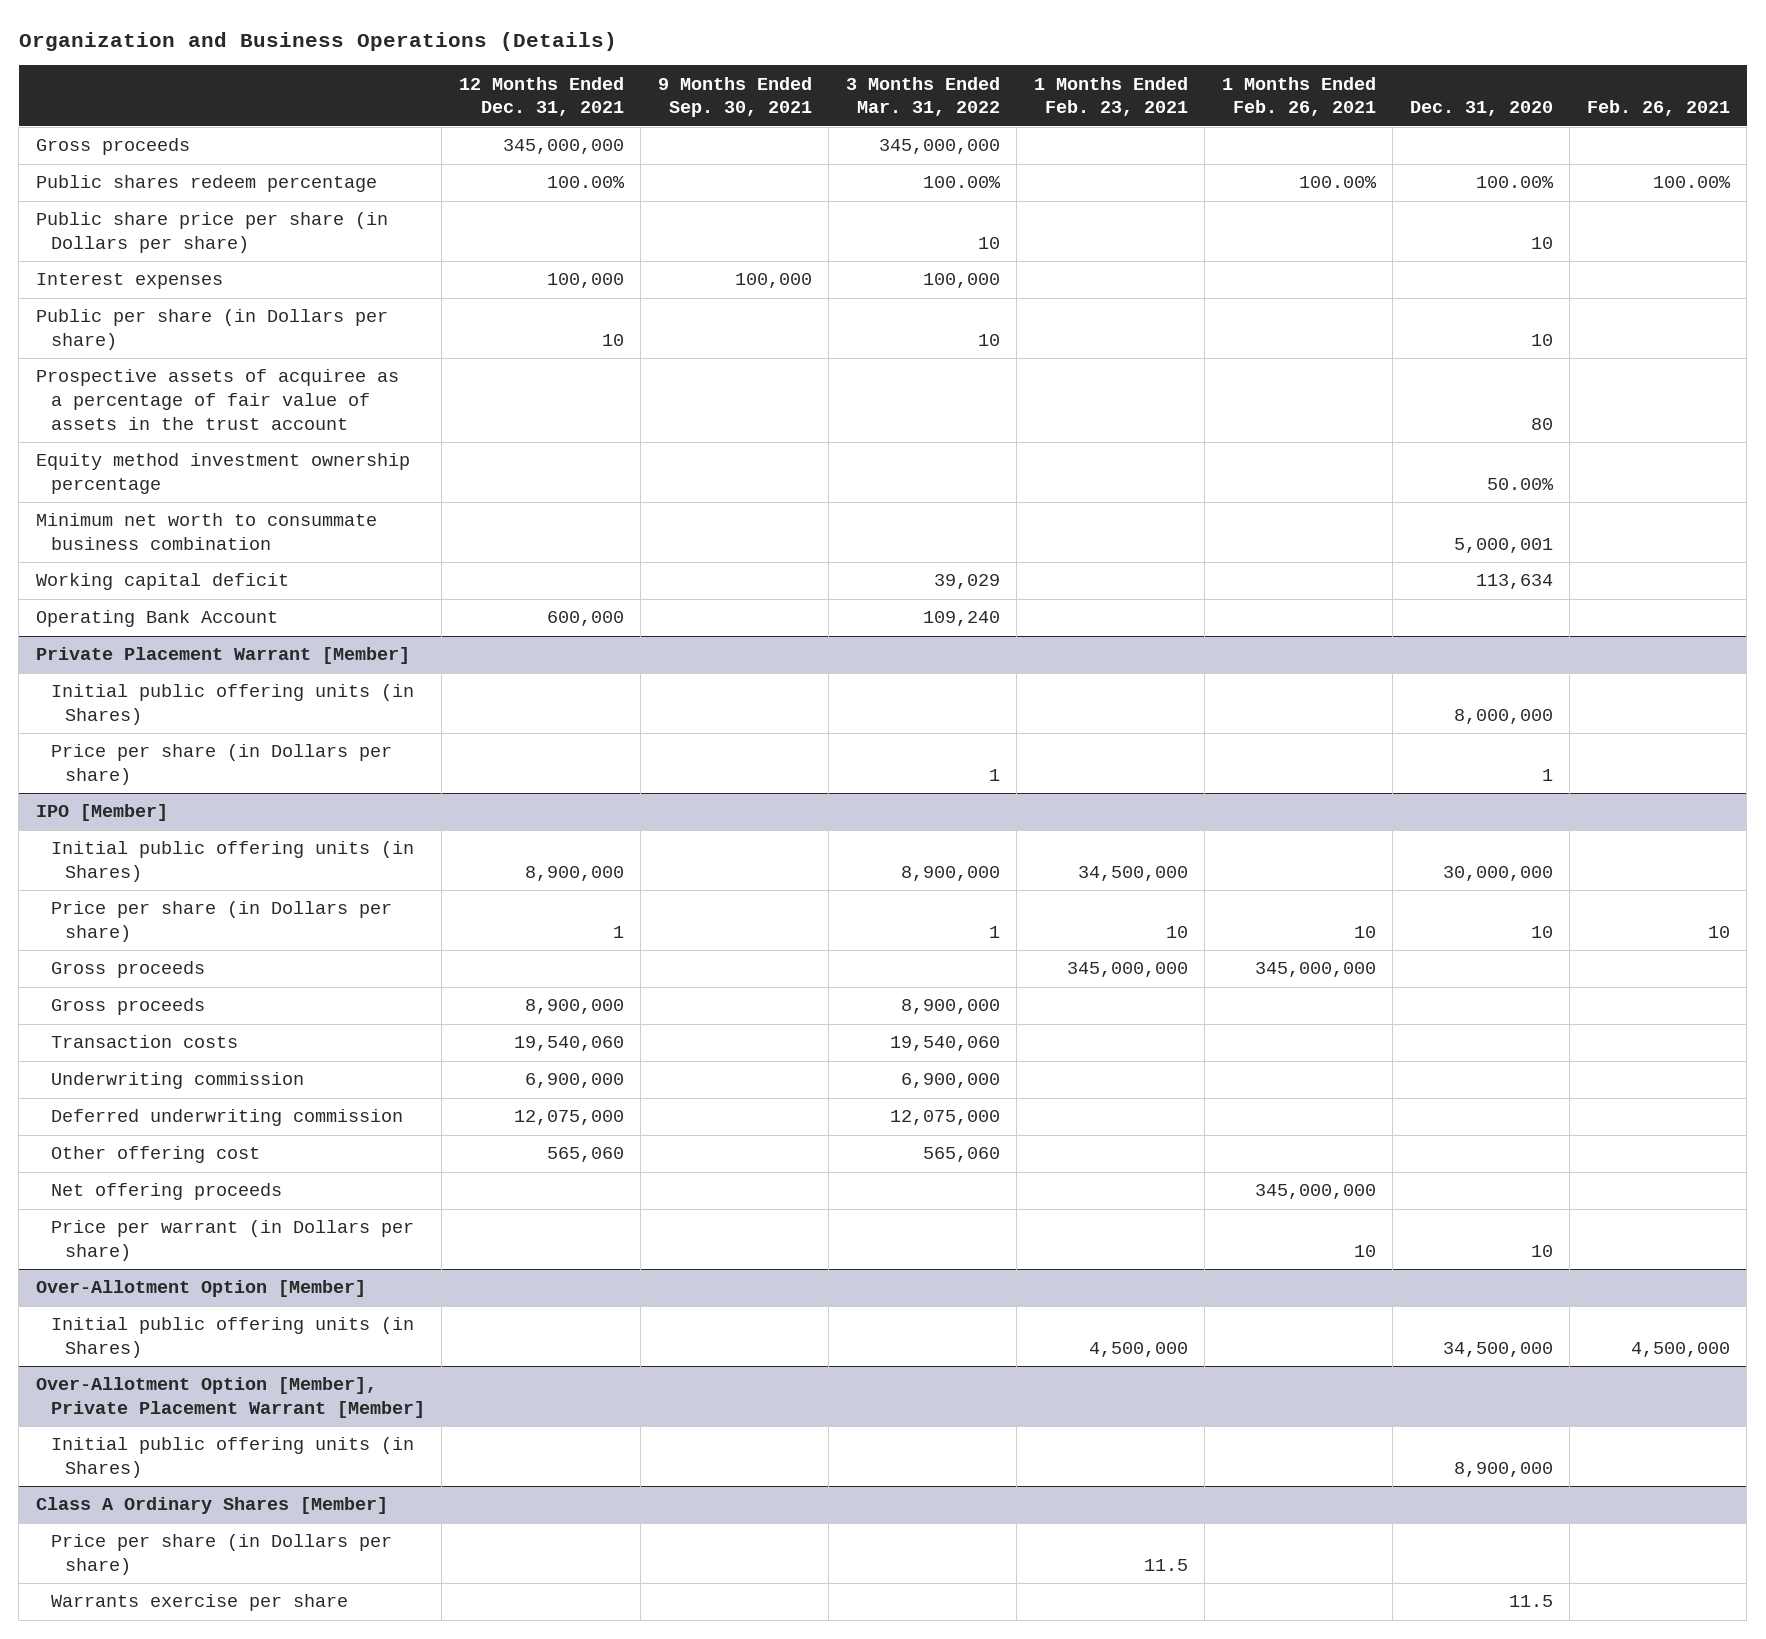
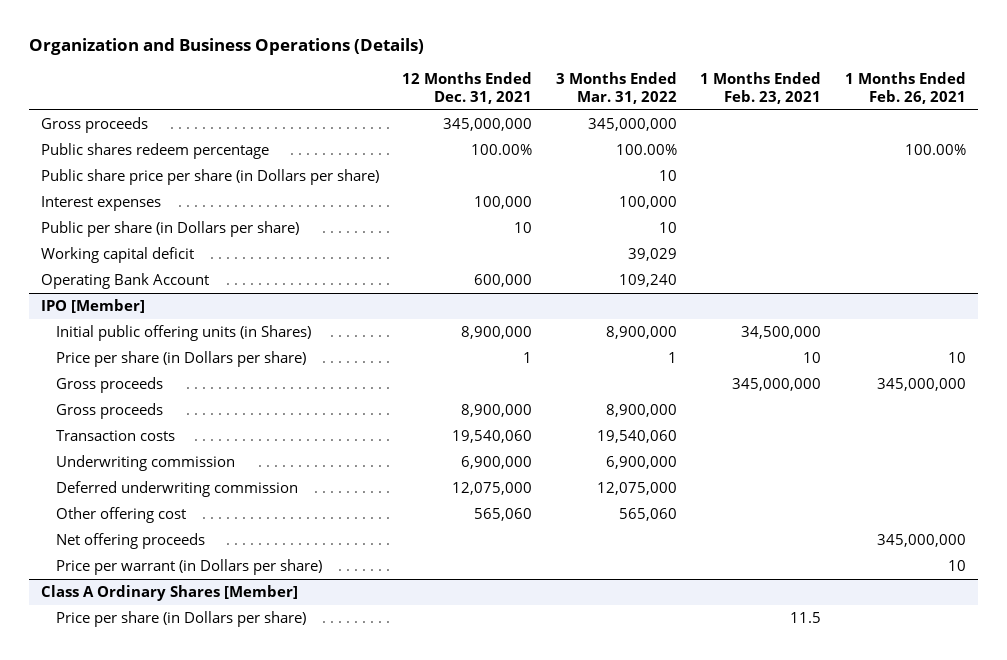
[657,76,812,118] 9 Months Ended Sep. 30, 2021 -> none
[1409,101,1553,117] Dec. 31, 2020 -> none
[1586,100,1730,117] Feb. 26, 2021 -> none
[35,369,399,430] Prospective assets of acquiree as a percentage of fair value of assets in the trust account -> none
[35,453,410,494] Equity method investment ownership percentage -> none
[35,513,377,550] Minimum net worth to consummate business combination -> none
[35,647,410,665] Private Placement Warrant [Member] -> none
[50,684,414,725] Initial public offering units (in Shares) -> none
[50,744,392,785] Price per share (in Dollars per share) -> none
[35,1280,366,1298] Over-Allotment Option [Member] -> none
[50,1317,414,1358] Initial public offering units (in Shares) -> none
[35,1377,425,1418] Over-Allotment Option [Member], Private Placement Warrant [Member] -> none
[50,1437,414,1478] Initial public offering units (in Shares) -> none
[50,1594,348,1612] Warrants exercise per share -> none

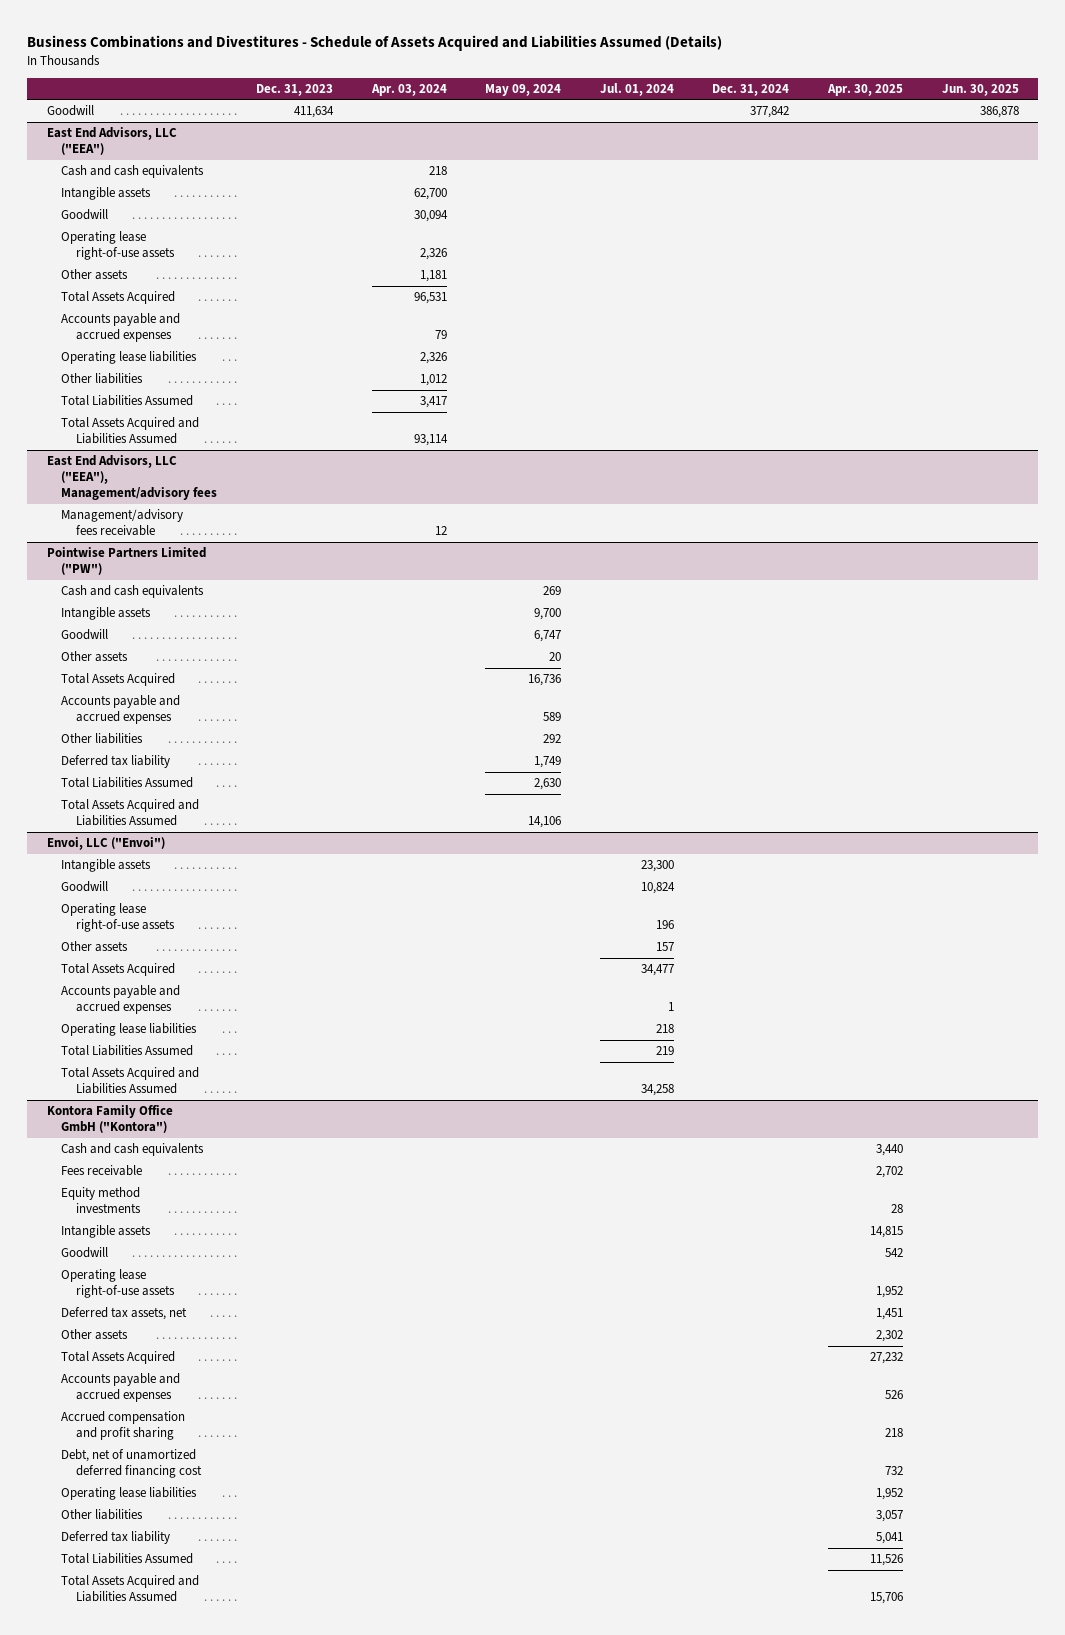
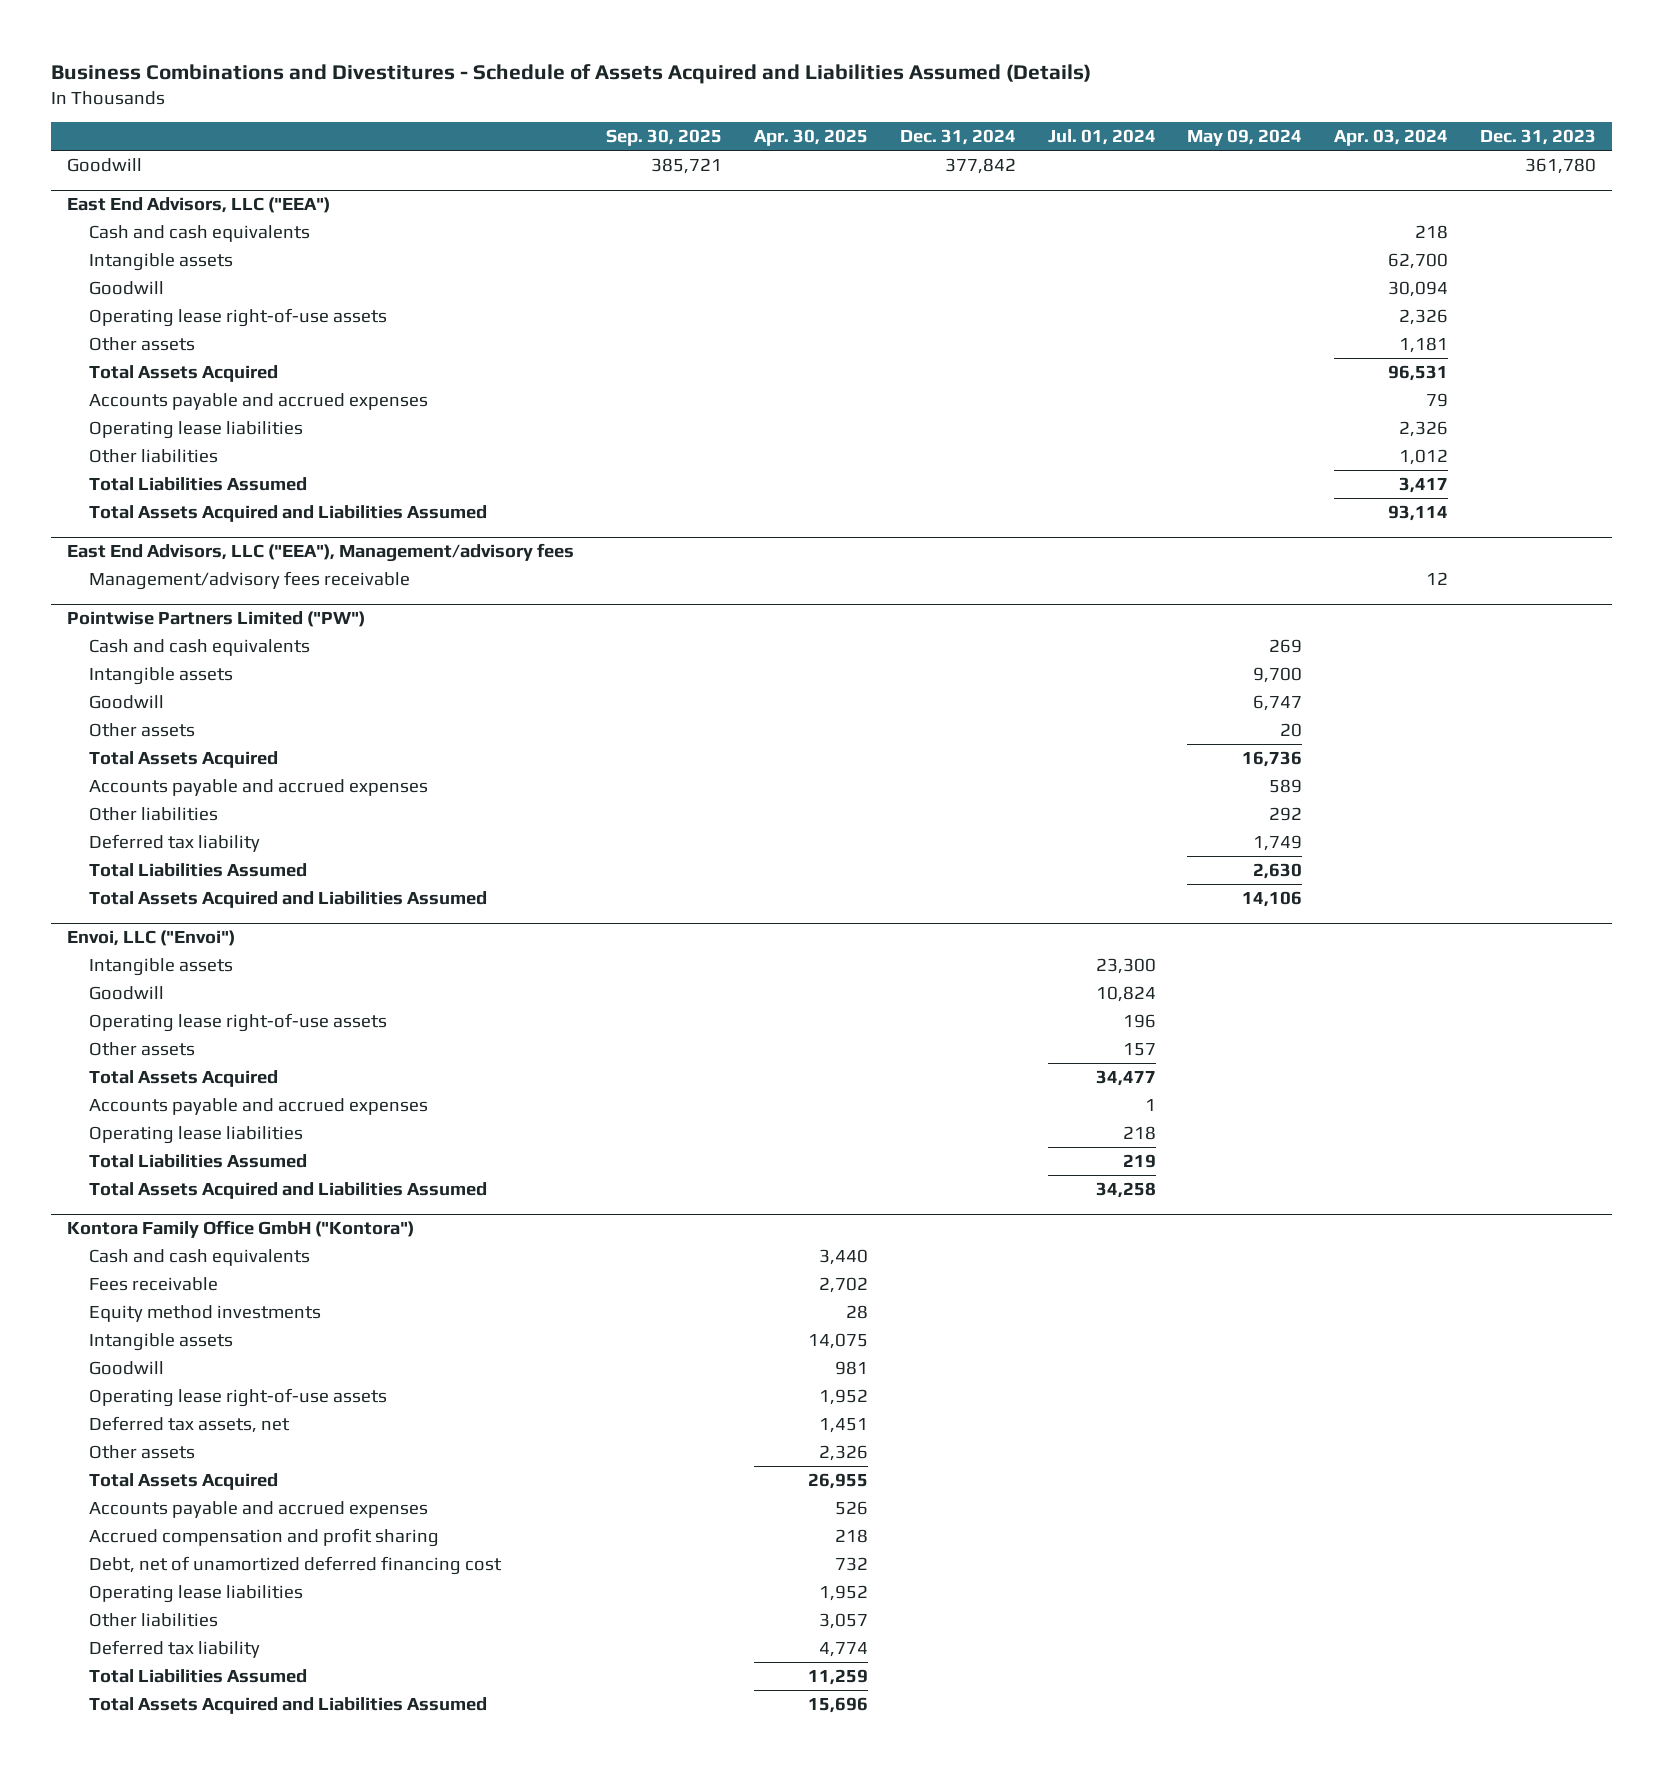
[941,83,1019,96] Jun. 30, 2025 -> none
none -> [605,129,722,147] Sep. 30, 2025
[293,106,334,119] 411,634 -> [1525,157,1597,174] 361,780
[869,1226,903,1239] 14,815 -> [807,1332,868,1349] 14,075
[884,1248,903,1258] 542 -> [834,1360,868,1375] 981
[875,1330,903,1343] 2,302 -> [818,1444,868,1461] 2,326
[869,1352,903,1365] 27,232 -> [807,1472,868,1489] 26,955
[875,1532,903,1545] 5,041 -> [818,1641,868,1657] 4,774
[869,1554,903,1567] 11,526 -> [807,1668,868,1685] 11,259
[869,1592,903,1605] 15,706 -> [807,1696,868,1713] 15,696

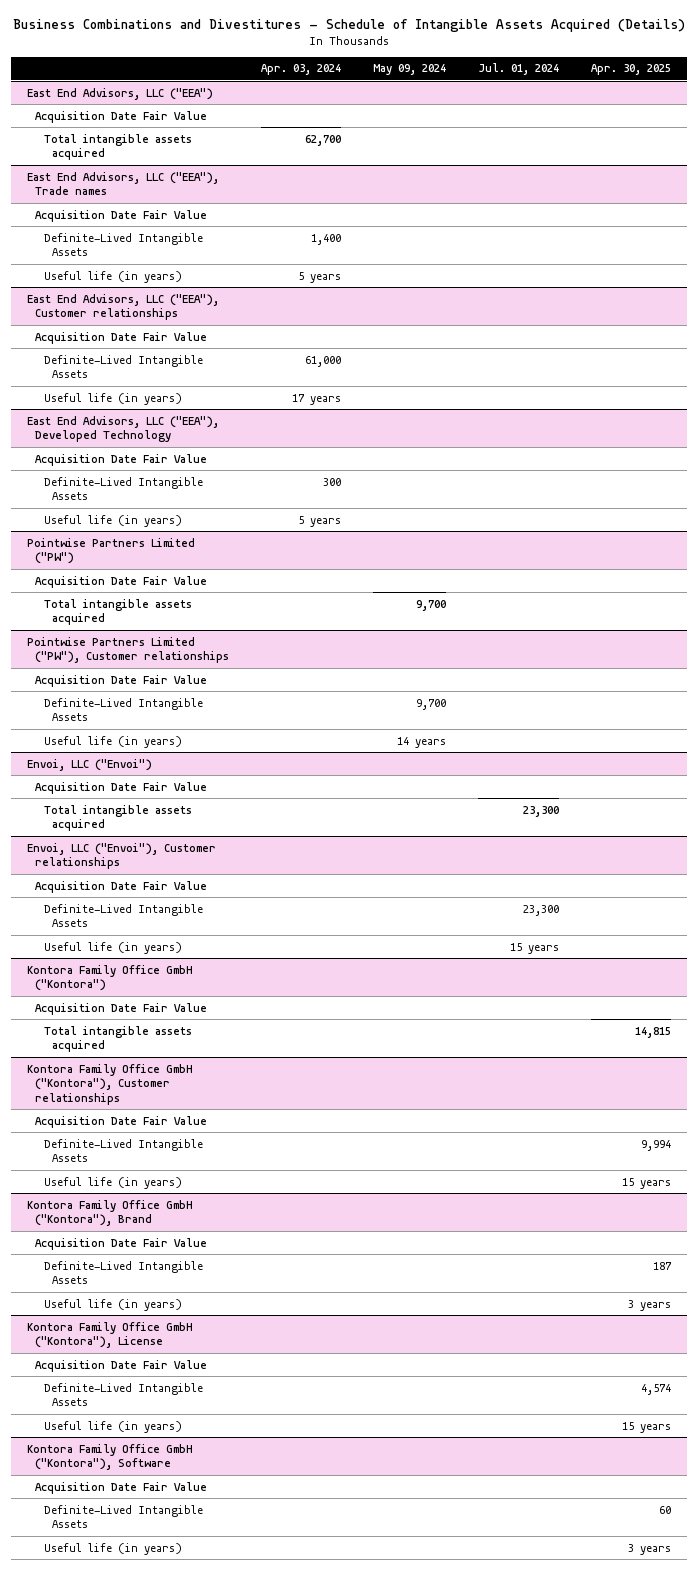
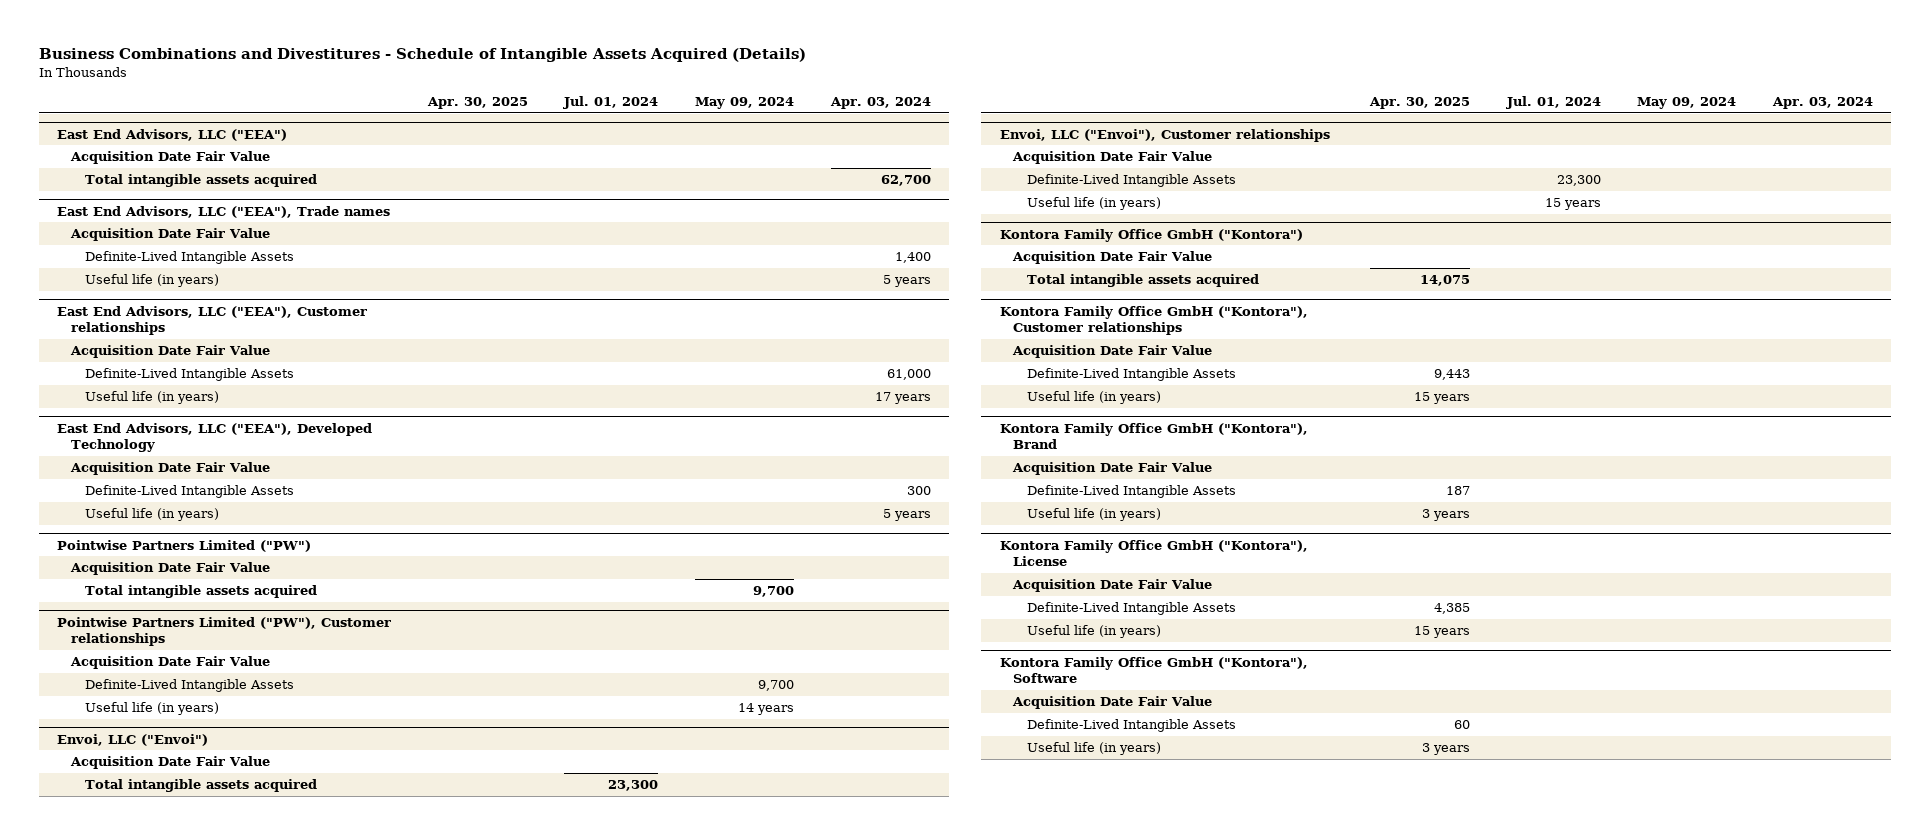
[634,1026,671,1038] 14,815 -> [1420,275,1471,287] 14,075
[640,1139,671,1151] 9,994 -> [1434,369,1471,381] 9,443
[640,1383,671,1395] 4,574 -> [1434,603,1471,615] 4,385

